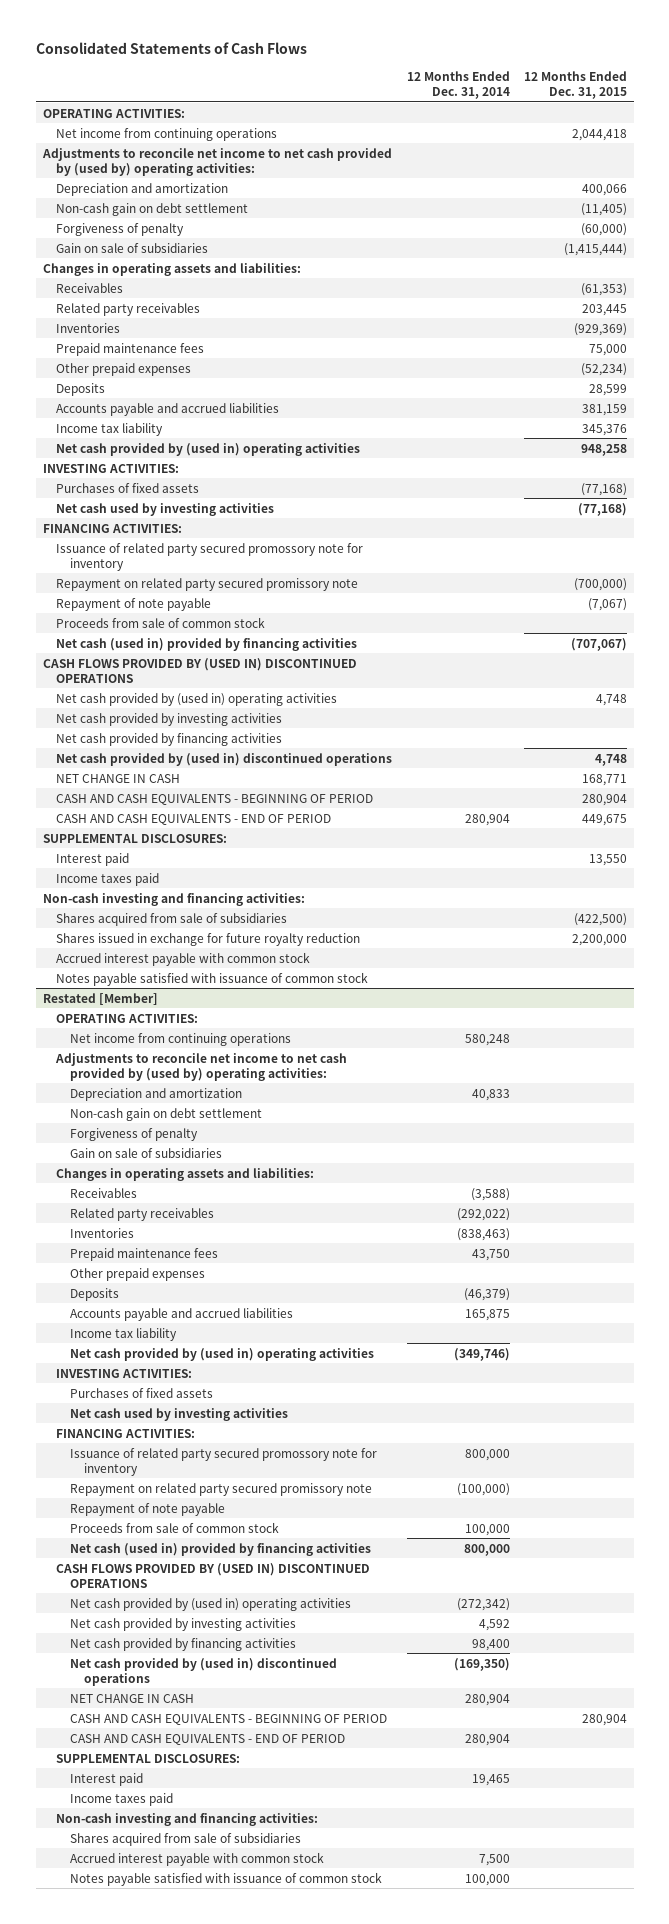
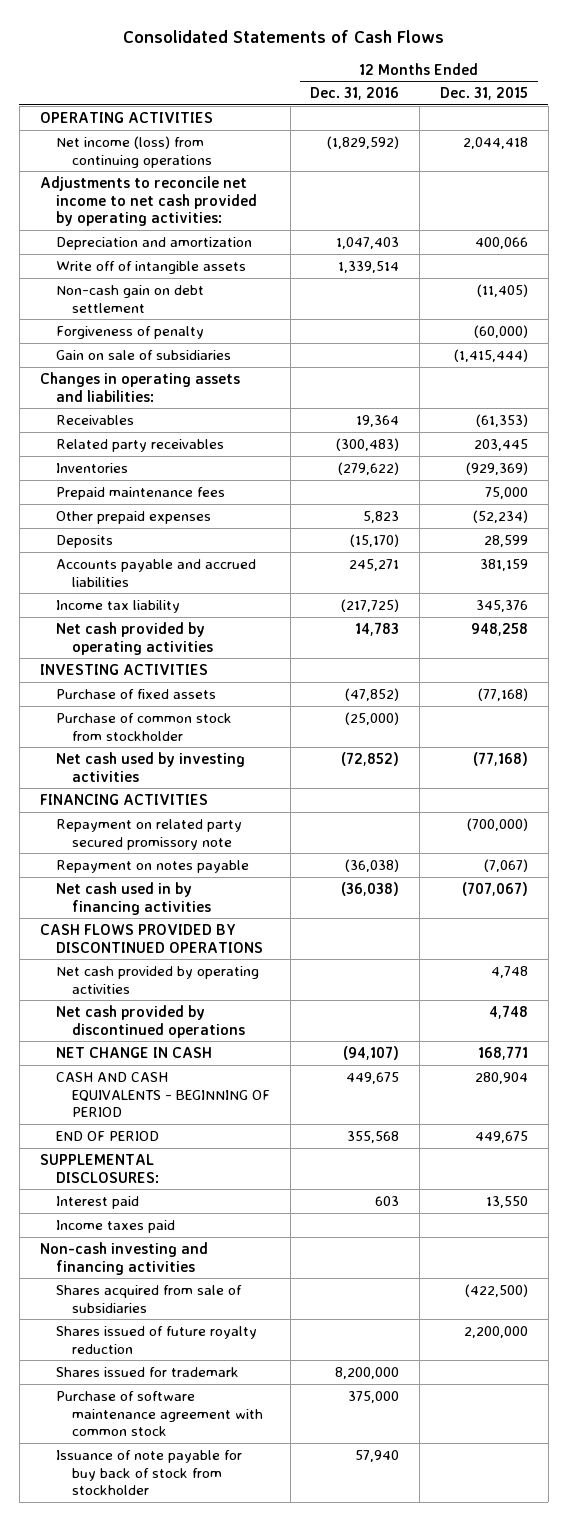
[406,70,510,99] 12 Months Ended Dec. 31, 2014 -> none
none -> [310,87,400,101] Dec. 31, 2016
[42,108,185,118] OPERATING ACTIVITIES: -> [39,111,213,123] OPERATING ACTIVITIES
[56,127,278,141] Net income from continuing operations -> [55,135,212,168] Net income (loss) from continuing operations
[41,147,392,176] Adjustments to reconcile net income to net cash provided by (used by) operating activities: -> [39,175,257,227] Adjustments to reconcile net income to net cash provided by operating activities:
none -> [55,260,246,274] Write off of intangible assets
[56,442,361,456] Net cash provided by (used in) operating activities -> [55,621,213,655] Net cash provided by operating activities
[42,463,179,473] INVESTING ACTIVITIES: -> [39,663,208,675] INVESTING ACTIVITIES
[56,482,200,493] Purchases of fixed assets -> [55,688,216,699] Purchase of fixed assets
none -> [55,712,232,741] Purchase of common stock from stockholder
[56,542,364,571] Issuance of related party secured promossory note for inventory -> none
[42,523,182,533] FINANCING ACTIVITIES: -> [39,793,208,805] FINANCING ACTIVITIES
[56,616,266,628] Proceeds from sale of common stock -> none
[56,712,283,726] Net cash provided by investing activities -> none
[56,732,283,746] Net cash provided by financing activities -> none
[56,597,212,611] Repayment of note payable -> [55,859,249,873] Repayment on notes payable
[56,637,358,651] Net cash (used in) provided by financing activities -> [55,881,211,915] Net cash used in by financing activities
[42,657,357,683] CASH FLOWS PROVIDED BY (USED IN) DISCONTINUED OPERATIONS -> [39,923,263,953] CASH FLOWS PROVIDED BY DISCONTINUED OPERATIONS
[56,692,338,706] Net cash provided by (used in) operating activities -> [55,965,259,994] Net cash provided by operating activities
[56,752,393,766] Net cash provided by (used in) discontinued operations -> [55,1004,245,1038] Net cash provided by discontinued operations
[56,813,332,825] CASH AND CASH EQUIVALENTS - END OF PERIOD -> [55,1130,159,1141] END OF PERIOD
[42,892,305,906] Non-cash investing and financing activities: -> [39,1241,208,1275] Non-cash investing and financing activities
[56,951,311,966] Accrued interest payable with common stock -> none
[56,971,369,986] Notes payable satisfied with issuance of common stock -> none
[42,992,158,1005] Restated [Member] -> none
[56,1013,199,1023] OPERATING ACTIVITIES: -> none
[70,1032,292,1046] Net income from continuing operations -> none
[55,1052,348,1081] Adjustments to reconcile net income to net cash provided by (used by) operating activities: -> none
[70,1087,243,1101] Depreciation and amortization -> none
[70,1107,263,1121] Non-cash gain on debt settlement -> none
[70,1127,199,1141] Forgiveness of penalty -> none
[70,1147,223,1158] Gain on sale of subsidiaries -> none
[56,1167,315,1181] Changes in operating assets and liabilities: -> none
[70,1187,138,1198] Receivables -> none
[70,1207,215,1221] Related party receivables -> none
[70,1227,135,1238] Inventories -> none
[70,1247,219,1261] Prepaid maintenance fees -> none
[70,1267,206,1281] Other prepaid expenses -> none
[70,1287,120,1301] Deposits -> none
[70,1307,294,1321] Accounts payable and accrued liabilities -> none
[70,1327,178,1341] Income tax liability -> none
[70,1347,375,1361] Net cash provided by (used in) operating activities -> none
[56,1368,193,1378] INVESTING ACTIVITIES: -> none
[70,1387,214,1398] Purchases of fixed assets -> none
[70,1407,289,1421] Net cash used by investing activities -> none
[56,1428,196,1438] FINANCING ACTIVITIES: -> none
[70,1447,378,1476] Issuance of related party secured promossory note for inventory -> none
[70,1482,373,1496] Repayment on related party secured promissory note -> none
[70,1502,226,1516] Repayment of note payable -> none
[70,1521,280,1533] Proceeds from sale of common stock -> none
[70,1542,372,1556] Net cash (used in) provided by financing activities -> none
[56,1562,371,1588] CASH FLOWS PROVIDED BY (USED IN) DISCONTINUED OPERATIONS -> none
[70,1597,352,1611] Net cash provided by (used in) operating activities -> none
[70,1617,297,1631] Net cash provided by investing activities -> none
[70,1637,297,1651] Net cash provided by financing activities -> none
[70,1657,338,1686] Net cash provided by (used in) discontinued operations -> none
[70,1693,195,1703] NET CHANGE IN CASH -> none
[70,1713,388,1725] CASH AND CASH EQUIVALENTS - BEGINNING OF PERIOD -> none
[70,1733,346,1745] CASH AND CASH EQUIVALENTS - END OF PERIOD -> none
[56,1753,241,1763] SUPPLEMENTAL DISCLOSURES: -> none
[70,1772,144,1786] Interest paid -> none
[70,1792,174,1806] Income taxes paid -> none
[56,1812,319,1826] Non-cash investing and financing activities: -> none
[70,1832,302,1846] Shares acquired from sale of subsidiaries -> none
[70,1851,325,1866] Accrued interest payable with common stock -> none
[70,1871,383,1886] Notes payable satisfied with issuance of common stock -> none
[56,932,361,946] Shares issued in exchange for future royalty reduction -> [55,1325,257,1354] Shares issued of future royalty reduction
none -> [55,1366,239,1377] Shares issued for trademark
none -> [55,1390,263,1437] Purchase of software maintenance agreement with common stock
none -> [55,1449,242,1496] Issuance of note payable for buy back of stock from stockholder

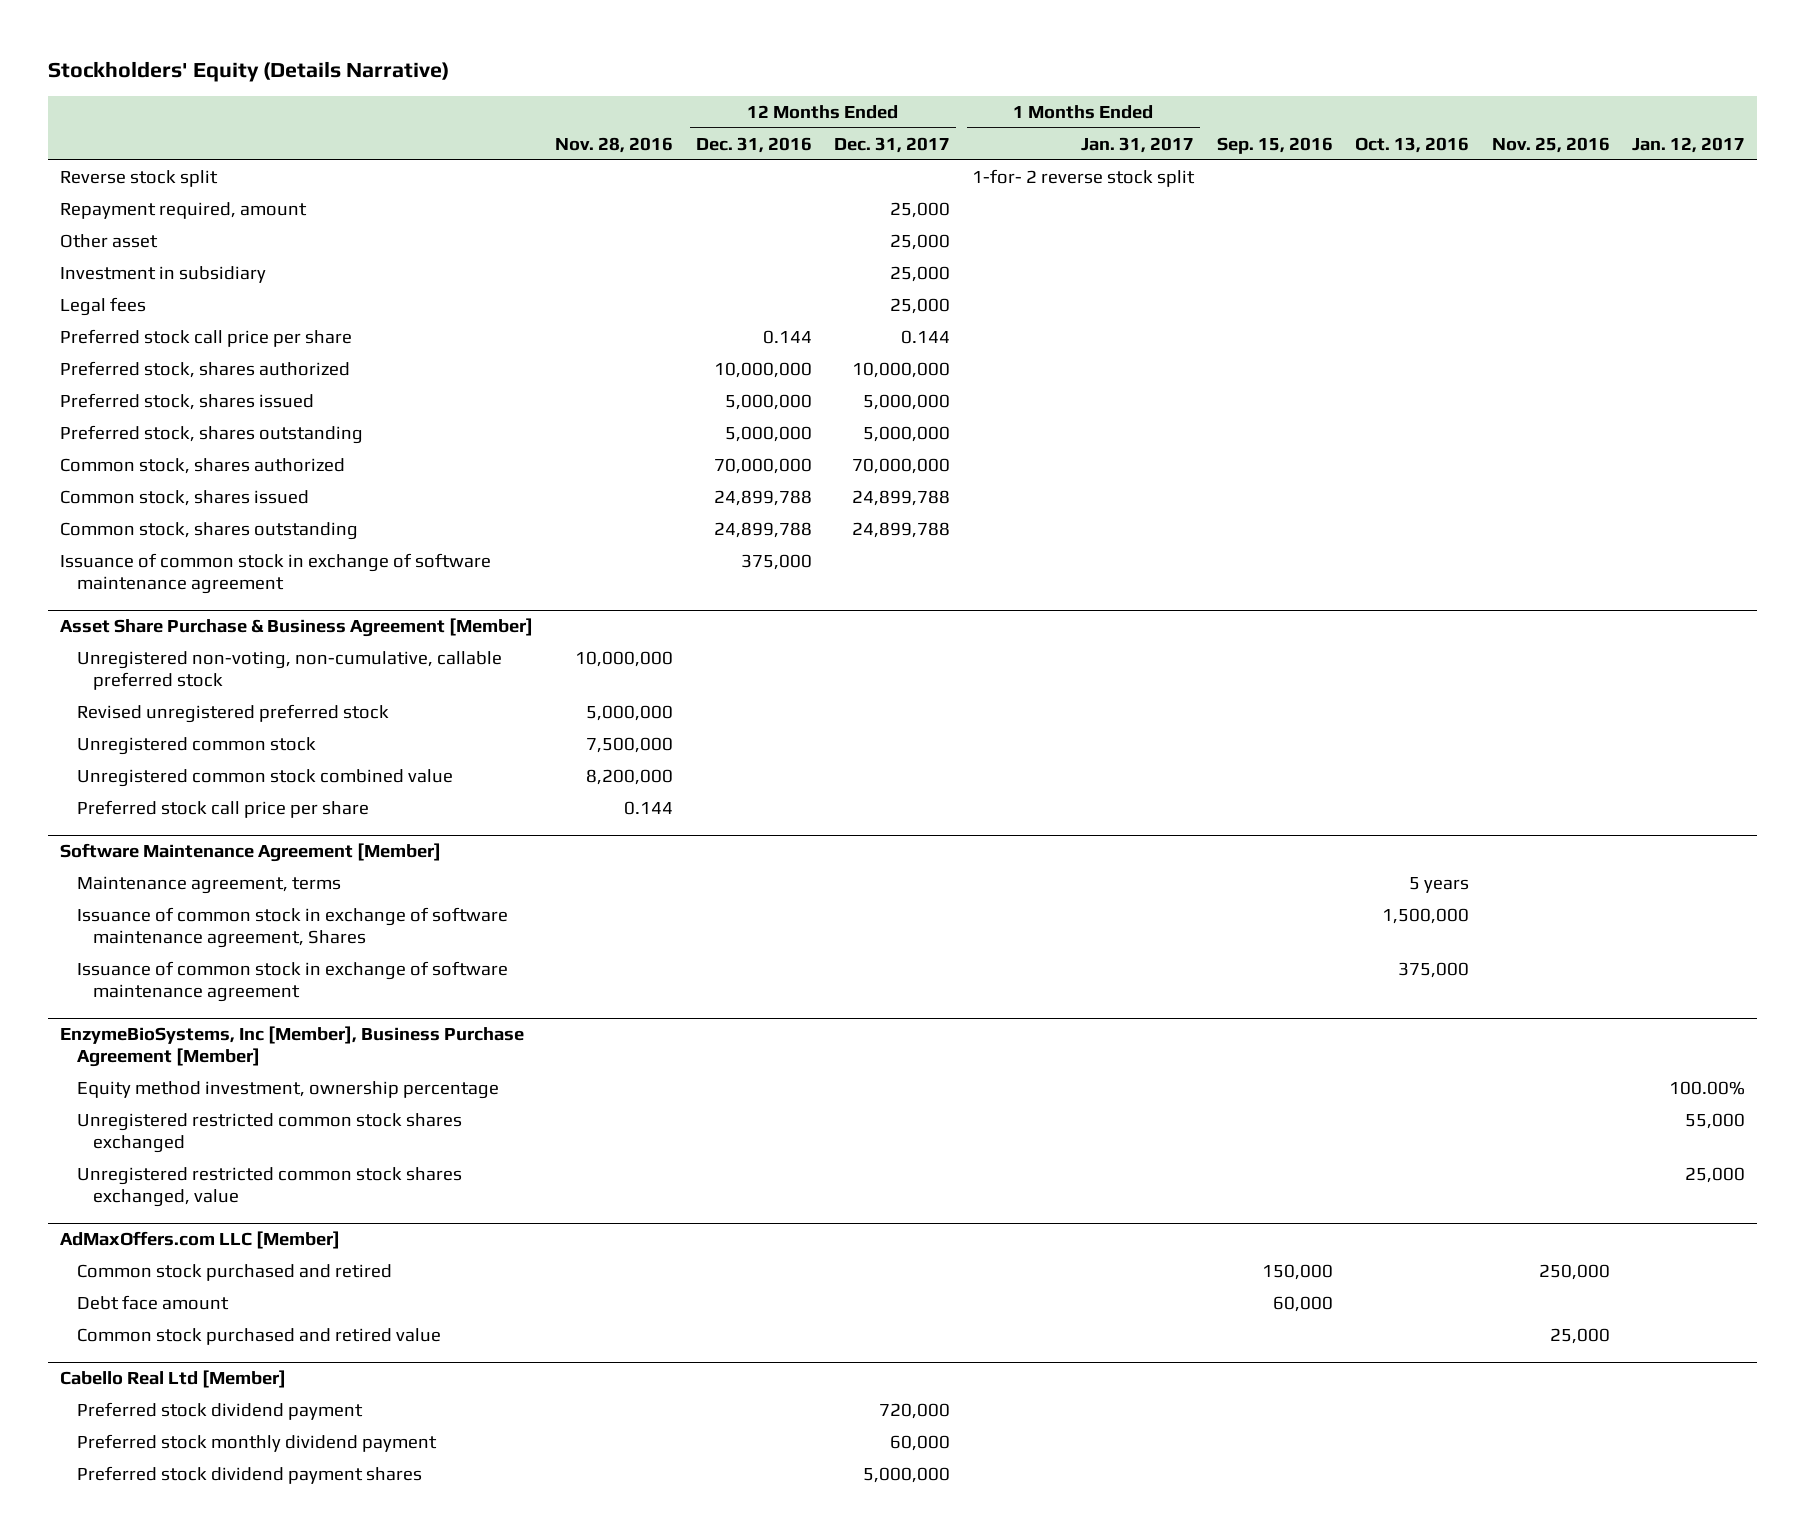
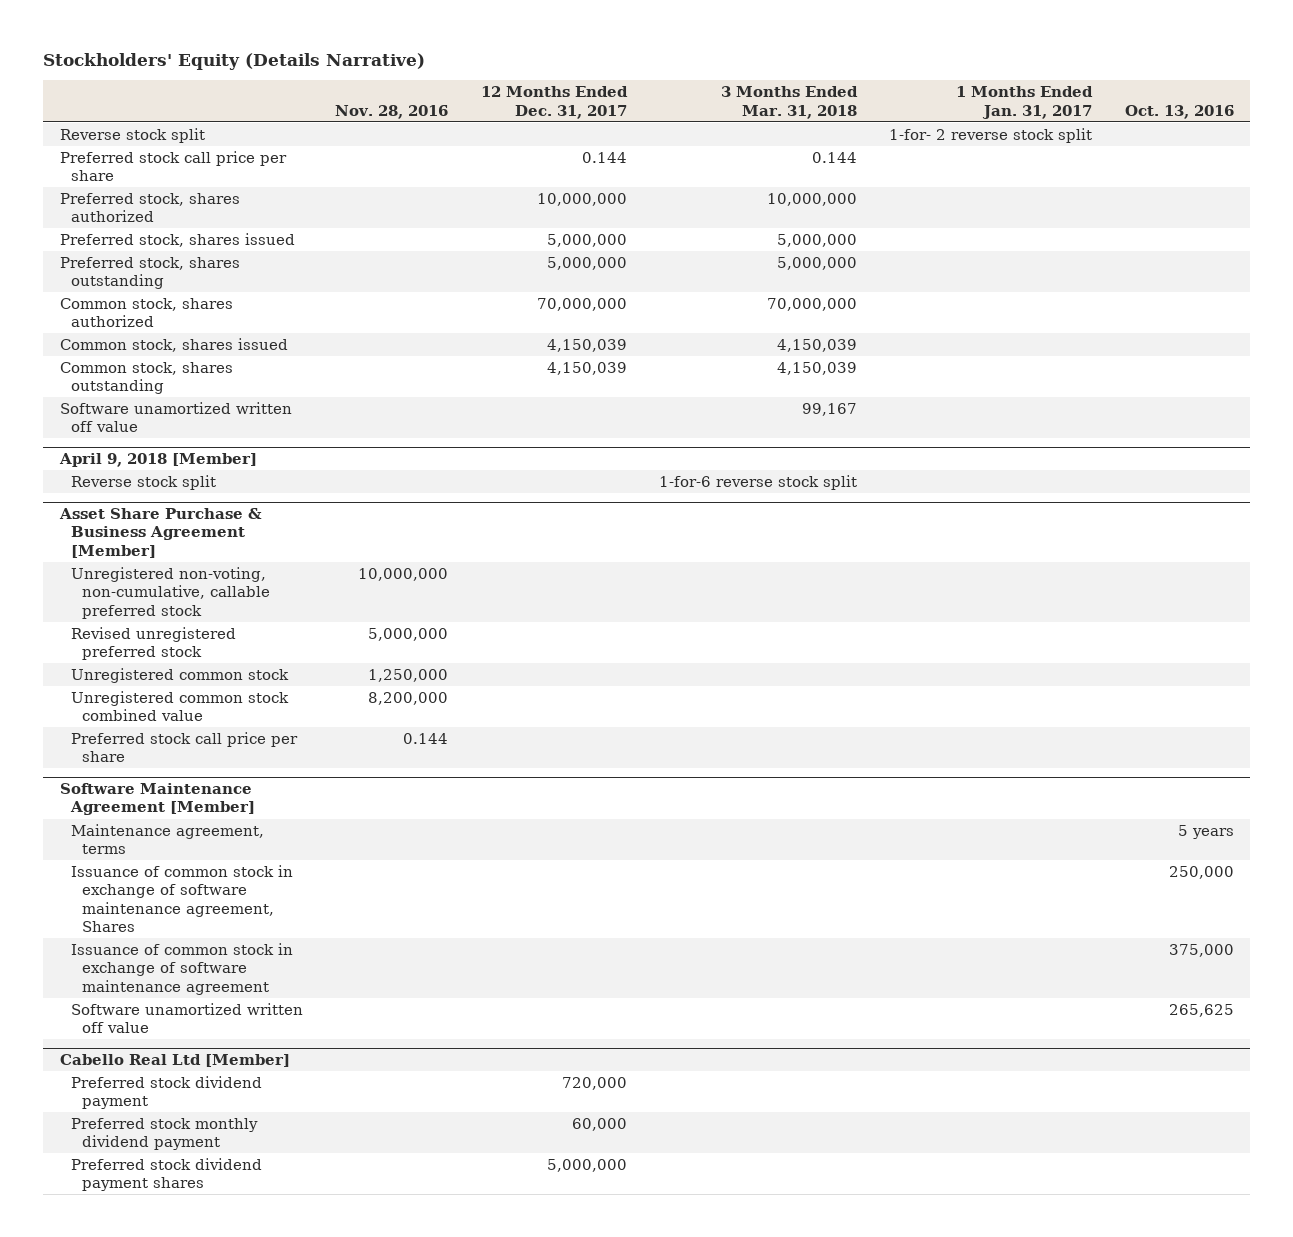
[695,136,812,153] Dec. 31, 2016 -> none
[1216,136,1333,154] Sep. 15, 2016 -> none
[1491,136,1610,153] Nov. 25, 2016 -> none
[1632,136,1746,153] Jan. 12, 2017 -> none
none -> [720,85,858,119] 3 Months Ended Mar. 31, 2018
[59,202,307,220] Repayment required, amount -> none
[59,234,158,249] Other asset -> none
[59,266,266,284] Investment in subsidiary -> none
[59,297,146,317] Legal fees -> none
[59,553,491,595] Issuance of common stock in exchange of software maintenance agreement -> none
[852,490,951,507] 24,899,788 -> [546,338,627,352] 4,150,039
[852,522,951,539] 24,899,788 -> [546,361,627,375] 4,150,039
none -> [59,401,292,433] Software unamortized written off value
none -> [58,452,257,467] April 9, 2018 [Member]
none -> [70,474,216,490] Reverse stock split
[586,737,674,754] 7,500,000 -> [368,668,449,682] 1,250,000
[1382,908,1470,925] 1,500,000 -> [1168,865,1234,879] 250,000
[59,1026,524,1068] EnzymeBioSystems, Inc [Member], Business Purchase Agreement [Member] -> none
[76,1081,499,1100] Equity method investment, ownership percentage -> none
[76,1113,462,1154] Unregistered restricted common stock shares exchanged -> none
[76,1167,462,1208] Unregistered restricted common stock shares exchanged, value -> none
[59,1231,340,1250] AdMaxOffers.com LLC [Member] -> none
[76,1264,392,1282] Common stock purchased and retired -> none
[76,1295,229,1311] Debt face amount -> none
[76,1328,441,1346] Common stock purchased and retired value -> none
none -> [70,1002,303,1034] Software unamortized written off value

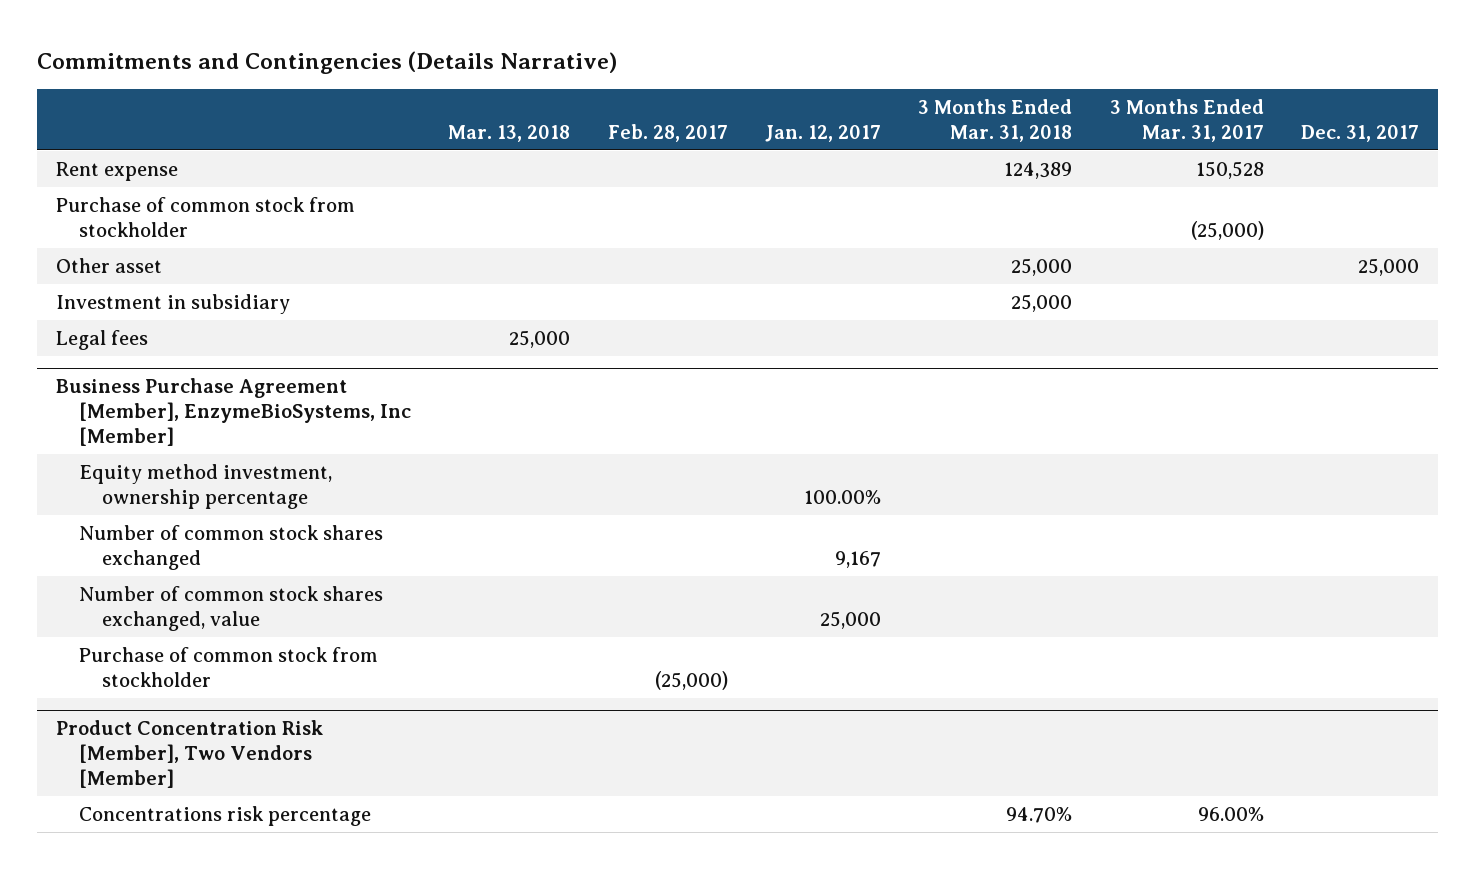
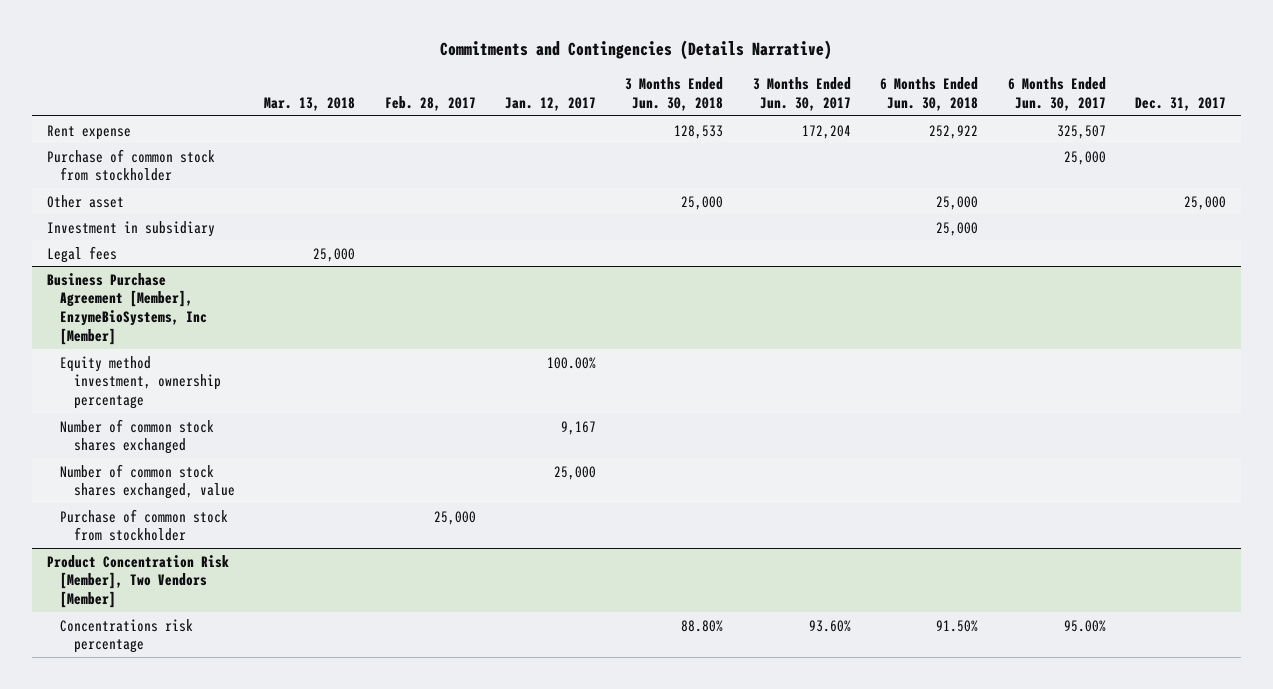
[918,98,1073,142] 3 Months Ended Mar. 31, 2018 -> none
[1109,98,1264,142] 3 Months Ended Mar. 31, 2017 -> none
none -> [625,77,724,111] 3 Months Ended Jun. 30, 2018
none -> [752,77,851,111] 3 Months Ended Jun. 30, 2017
none -> [880,77,979,111] 6 Months Ended Jun. 30, 2018
none -> [1007,77,1106,111] 6 Months Ended Jun. 30, 2017
[654,670,728,690] (25,000) -> [433,510,476,525] 25,000

